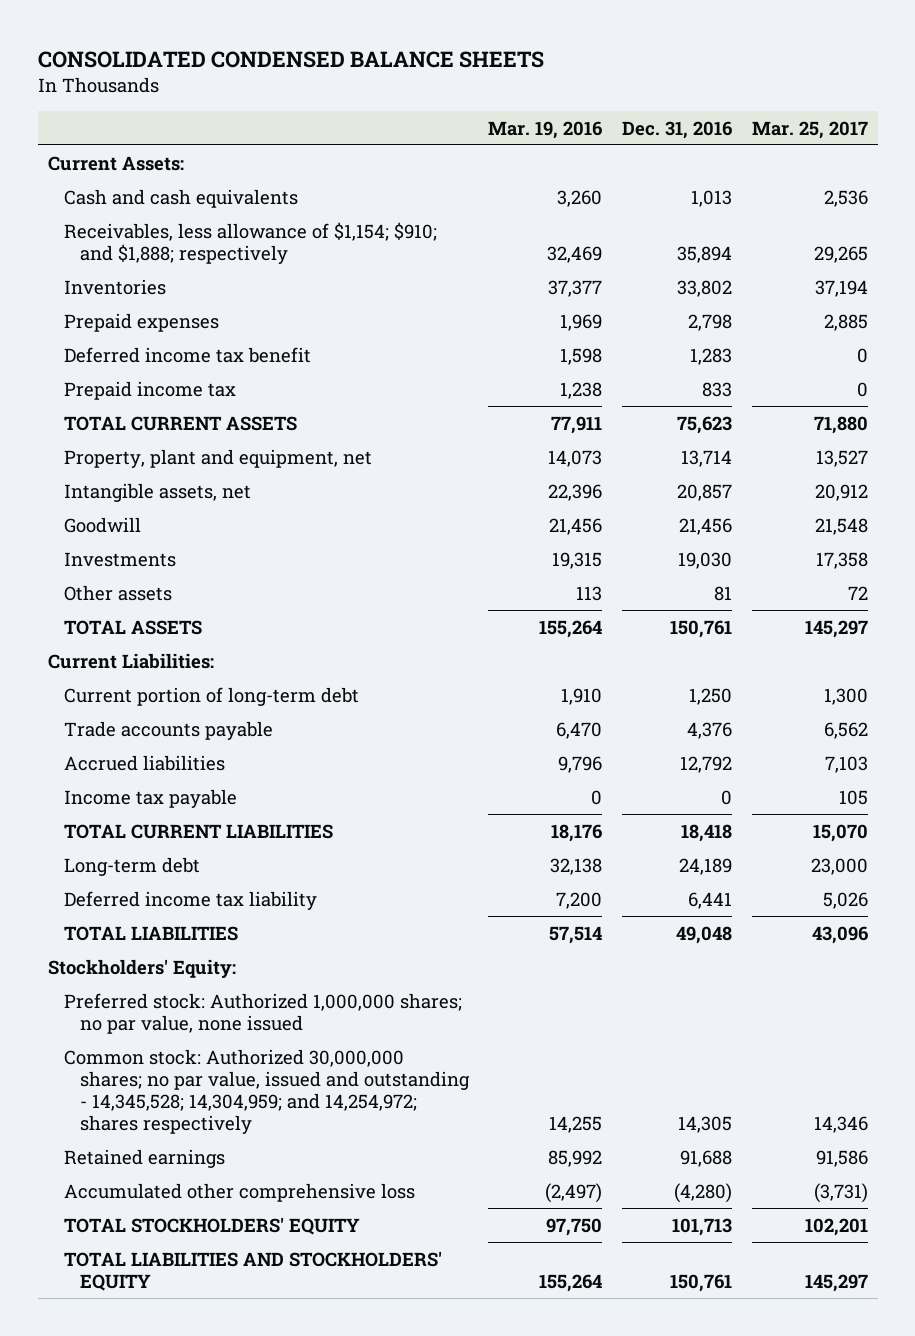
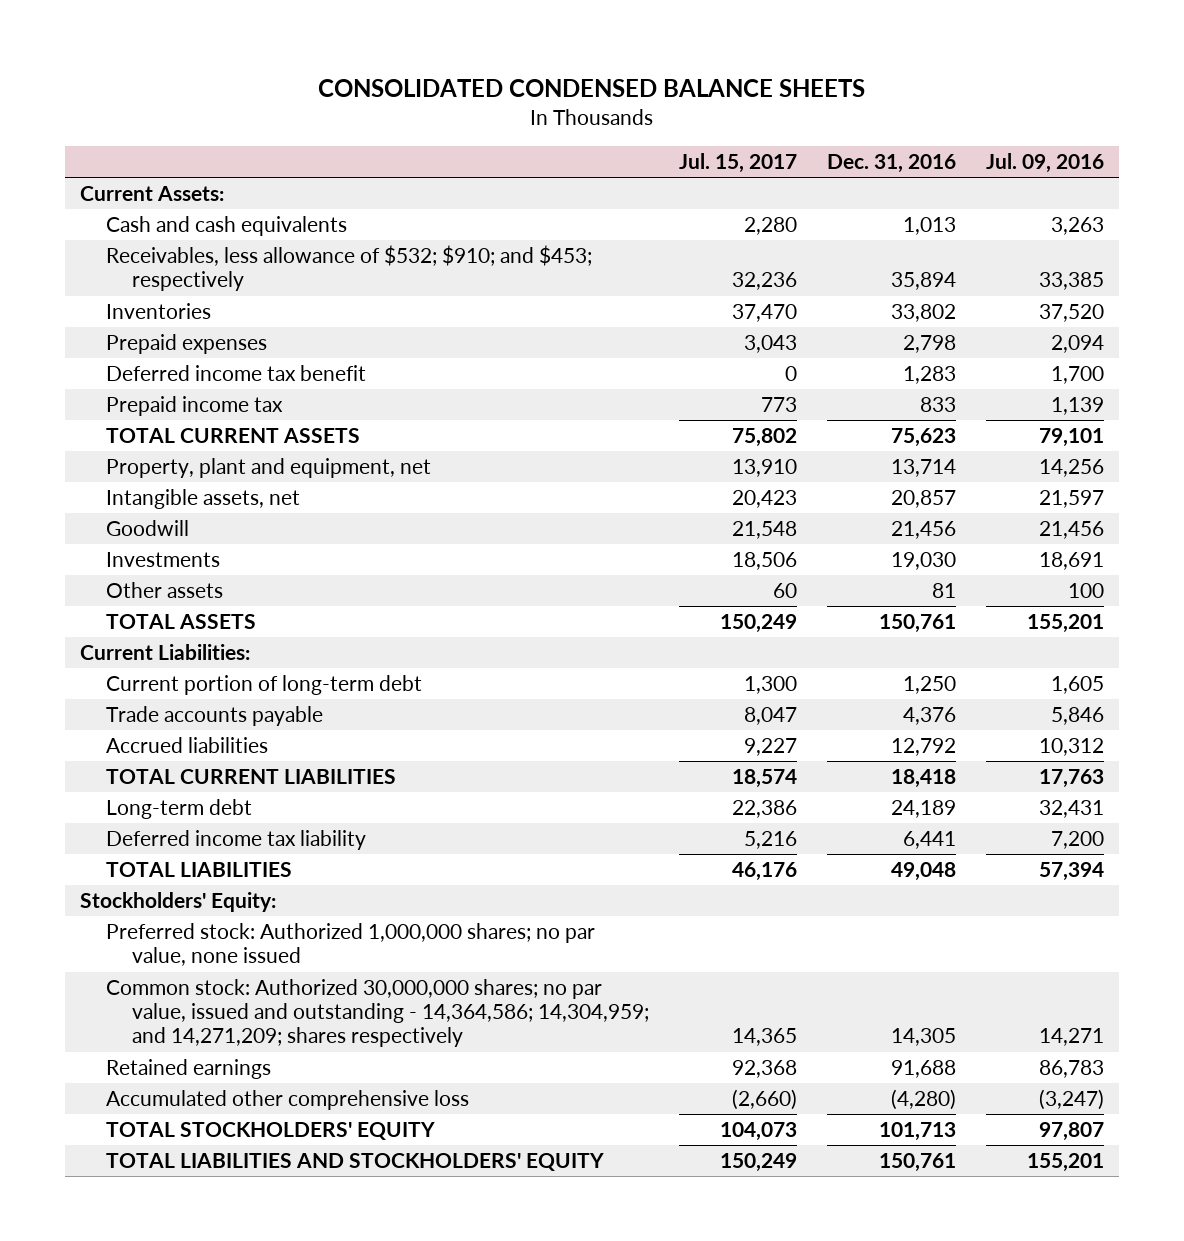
[488,120,603,139] Mar. 19, 2016 -> none
[751,120,868,139] Mar. 25, 2017 -> none
none -> [679,152,798,173] Jul. 15, 2017
none -> [985,152,1104,173] Jul. 09, 2016
[63,221,437,264] Receivables, less allowance of $1,154; $910; and $1,888; respectively -> [106,245,593,292] Receivables, less allowance of $532; $910; and $453; respectively
[63,788,237,808] Income tax payable -> none
[63,1048,470,1134] Common stock: Authorized 30,000,000 shares; no par value, issued and outstanding - 14,345,528; 14,304,959; and 14,254,972; shares respectively -> [106,979,650,1048] Common stock: Authorized 30,000,000 shares; no par value, issued and outstanding - 14,364,586; 14,304,959; and 14,271,209; shares respectively

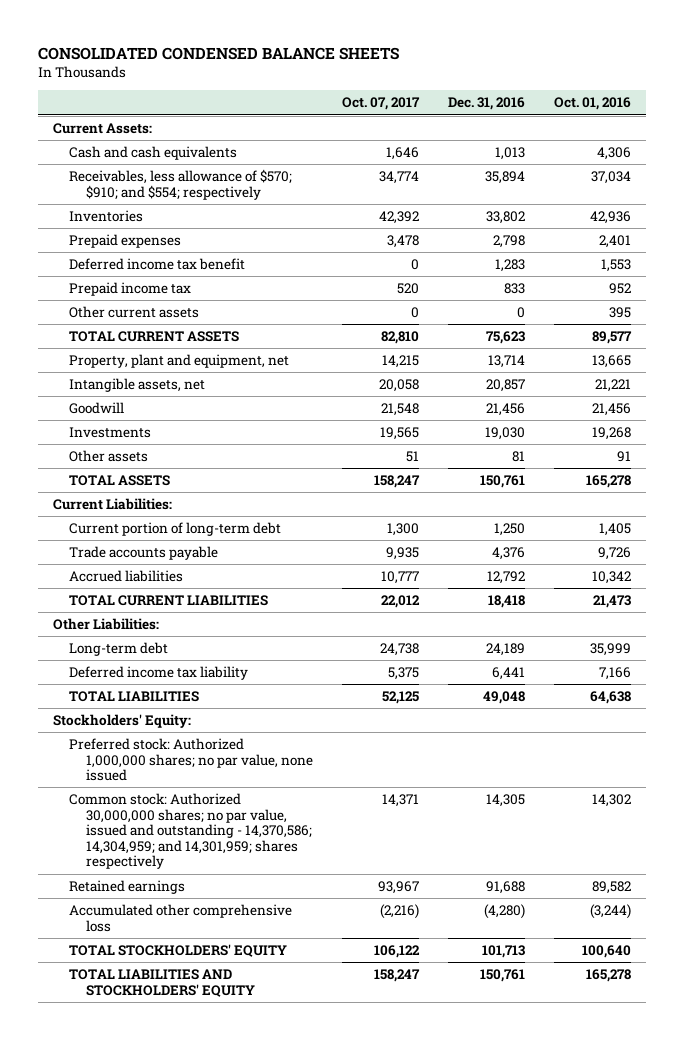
[679,152,798,173] Jul. 15, 2017 -> none
[985,152,1104,173] Jul. 09, 2016 -> none
none -> [342,97,421,111] Oct. 07, 2017
none -> [554,97,632,111] Oct. 01, 2016
[106,245,593,292] Receivables, less allowance of $532; $910; and $453; respectively -> [69,168,293,200] Receivables, less allowance of $570; $910; and $554; respectively
none -> [69,305,200,318] Other current assets
none -> [52,617,159,630] Other Liabilities:
[106,979,650,1048] Common stock: Authorized 30,000,000 shares; no par value, issued and outstanding - 14,364,586; 14,304,959; and 14,271,209; shares respectively -> [69,792,313,870] Common stock: Authorized 30,000,000 shares; no par value, issued and outstanding - 14,370,586; 14,304,959; and 14,301,959; shares respectively

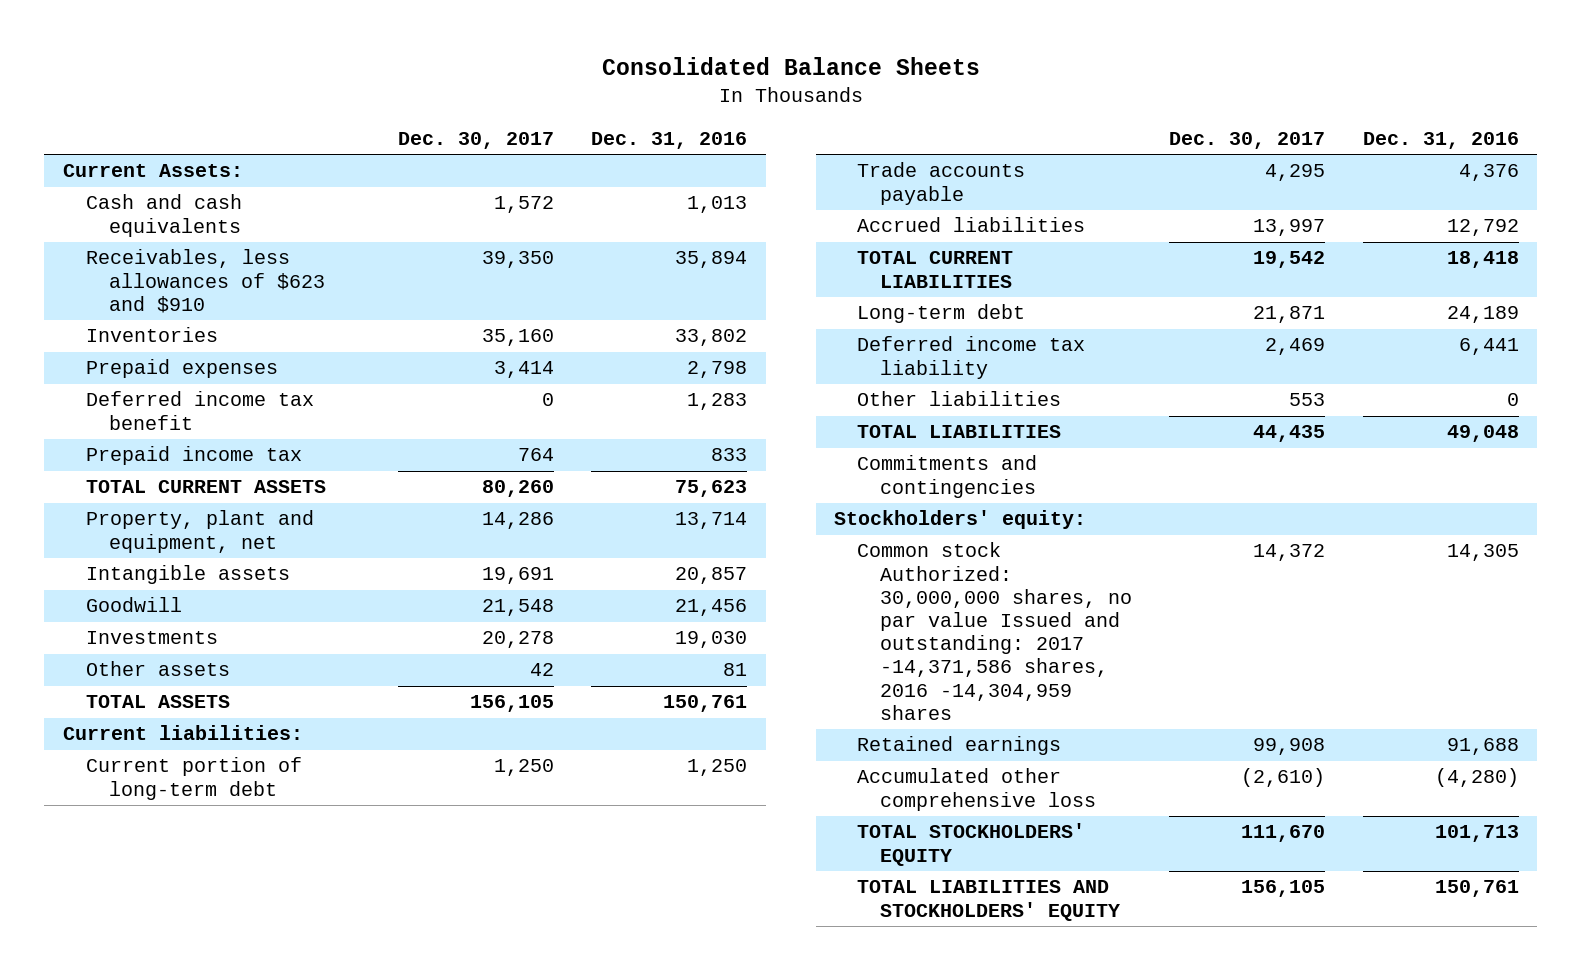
[38,46,400,60] CONSOLIDATED CONDENSED BALANCE SHEETS -> [601,57,980,76] Consolidated Balance Sheets
[342,97,421,111] Oct. 07, 2017 -> none
[554,97,632,111] Oct. 01, 2016 -> none
none -> [397,131,554,149] Dec. 30, 2017
[69,168,293,200] Receivables, less allowance of $570; $910; and $554; respectively -> [85,249,325,313] Receivables, less allowances of $623 and $910
[69,305,200,318] Other current assets -> none
[69,377,206,392] Intangible assets, net -> [85,565,290,585] Intangible assets
[52,497,172,510] Current Liabilities: -> [62,725,303,741] Current liabilities:
[52,617,159,630] Other Liabilities: -> none
none -> [857,391,1062,407] Other liabilities
[69,737,314,782] Preferred stock: Authorized 1,000,000 shares; no par value, none issued -> none
none -> [857,455,1038,498] Commitments and contingencies
[52,713,191,728] Stockholders' Equity: -> [834,510,1087,530] Stockholders' equity:
[69,792,313,870] Common stock: Authorized 30,000,000 shares; no par value, issued and outstanding - 14,370,586; 14,304,959; and 14,301,959; shares respectively -> [857,542,1133,720] Common stock Authorized: 30,000,000 shares, no par value Issued and outstanding: 2017 -14,371,586 shares, 2016 -14,304,959 shares

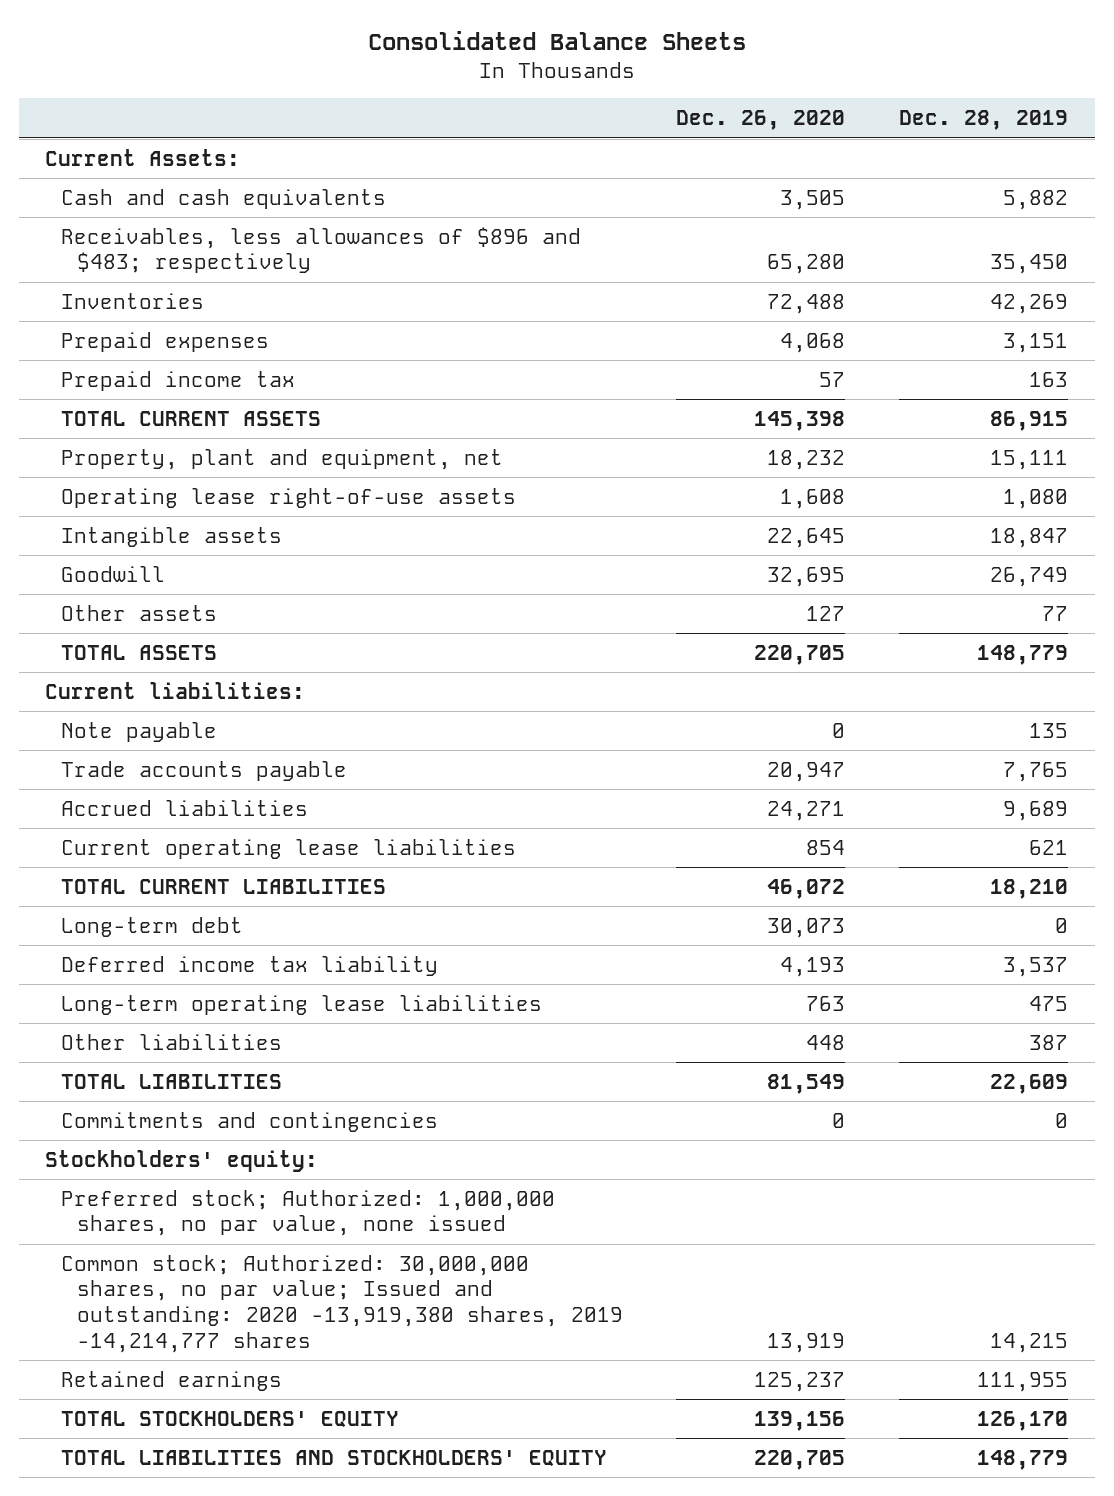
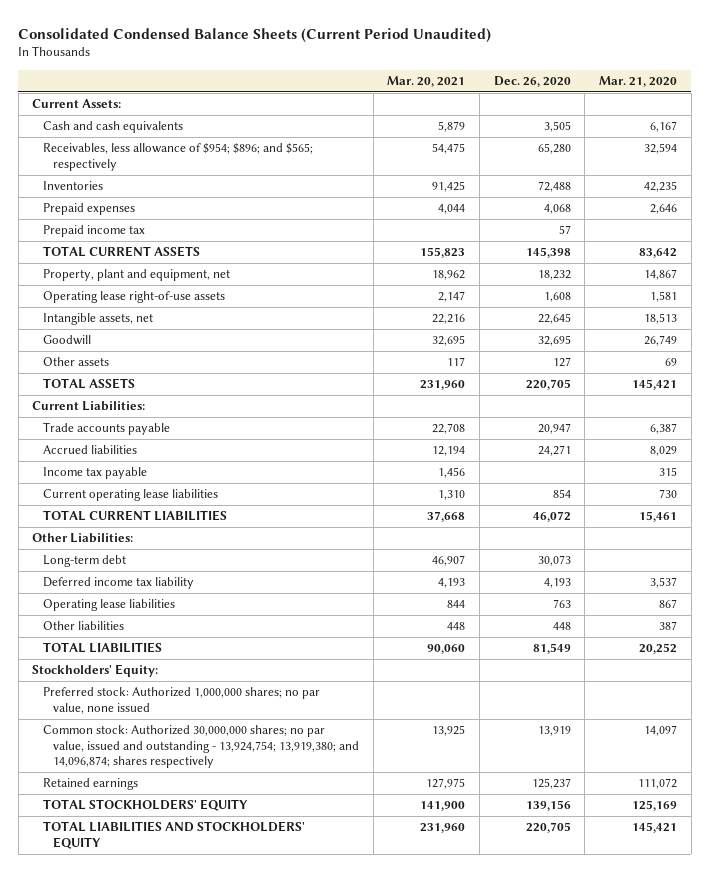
[367,31,746,51] Consolidated Balance Sheets -> [18,27,492,43] Consolidated Condensed Balance Sheets (Current Period Unaudited)
[899,110,1069,131] Dec. 28, 2019 -> none
none -> [387,76,466,88] Mar. 20, 2021
none -> [599,76,678,88] Mar. 21, 2020
[61,226,582,274] Receivables, less allowances of $896 and $483; respectively -> [42,143,313,171] Receivables, less allowance of $954; $896; and $565; respectively
[61,526,283,547] Intangible assets -> [42,313,153,326] Intangible assets, net
[61,721,218,742] Note payable -> none
[45,681,306,699] Current liabilities: -> [32,401,146,412] Current Liabilities:
none -> [42,467,147,480] Income tax payable
none -> [32,533,134,544] Other Liabilities:
[61,994,543,1015] Long-term operating lease liabilities -> [42,599,175,612] Operating lease liabilities
[61,1111,439,1132] Commitments and contingencies -> none
[45,1149,319,1172] Stockholders' equity: -> [32,664,159,678] Stockholders' Equity:
[61,1189,556,1237] Preferred stock; Authorized: 1,000,000 shares, no par value, none issued -> [42,687,320,714] Preferred stock: Authorized 1,000,000 shares; no par value, none issued
[61,1254,623,1353] Common stock; Authorized: 30,000,000 shares, no par value; Issued and outstanding: 2020 -13,919,380 shares, 2019 -14,214,777 shares -> [42,725,359,768] Common stock: Authorized 30,000,000 shares; no par value, issued and outstanding - 13,924,754; 13,919,380; and 14,096,874; shares respectively

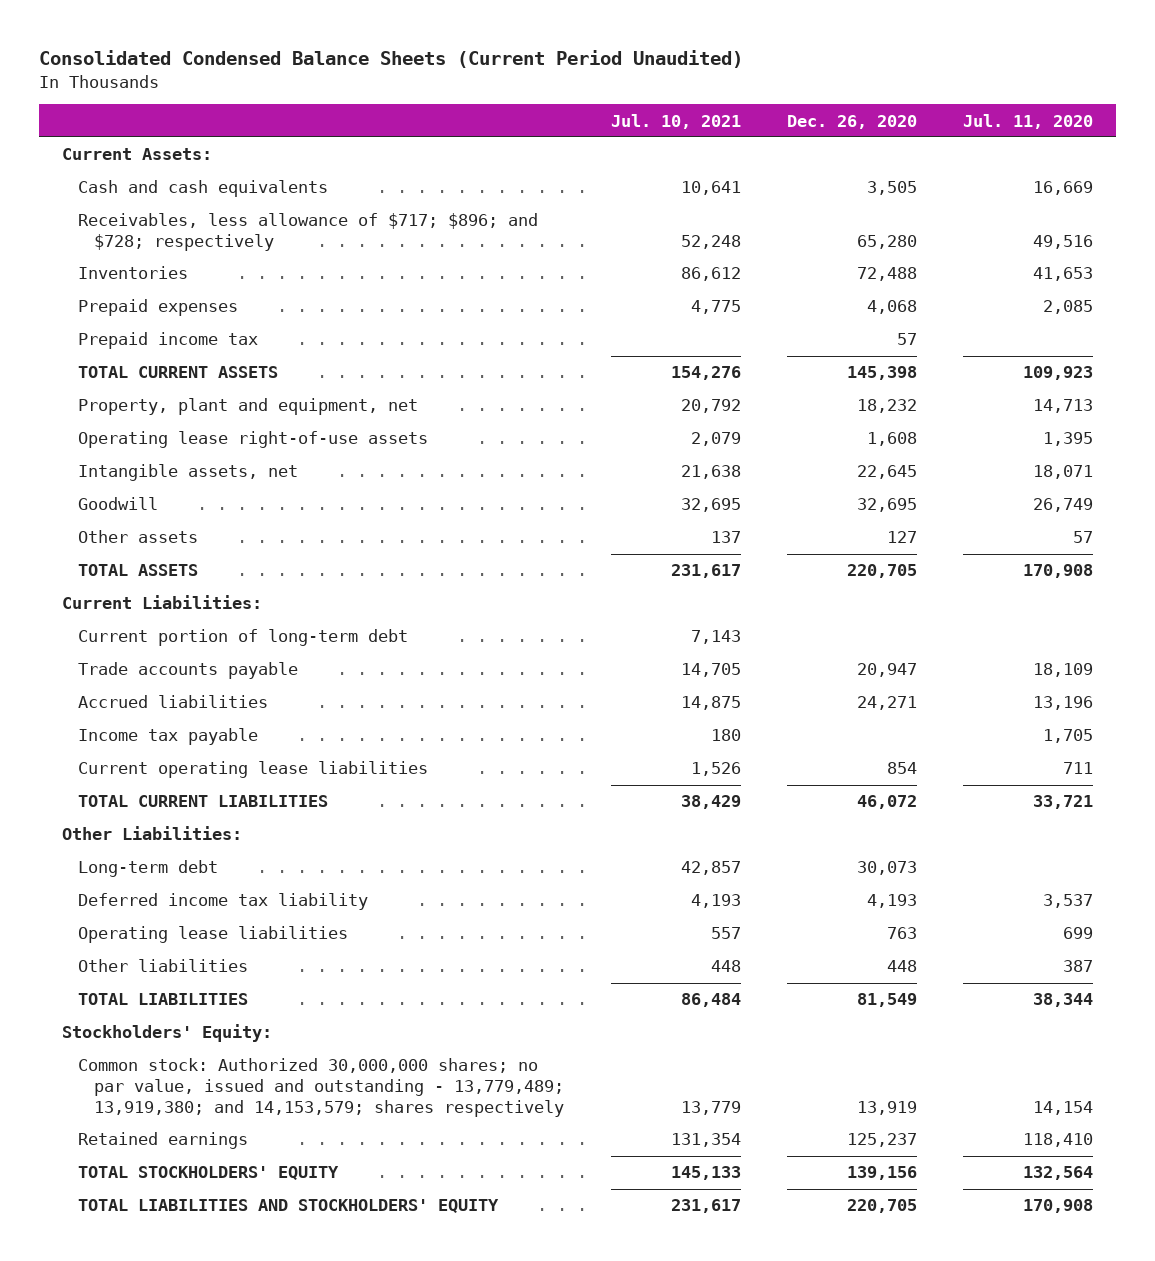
[387,76,466,88] Mar. 20, 2021 -> none
[599,76,678,88] Mar. 21, 2020 -> none
none -> [610,113,741,129] Jul. 10, 2021
none -> [962,113,1093,129] Jul. 11, 2020
[42,143,313,171] Receivables, less allowance of $954; $896; and $565; respectively -> [78,213,539,252] Receivables, less allowance of $717; $896; and $728; respectively
none -> [78,629,409,647] Current portion of long-term debt
[42,687,320,714] Preferred stock: Authorized 1,000,000 shares; no par value, none issued -> none
[42,725,359,768] Common stock: Authorized 30,000,000 shares; no par value, issued and outstanding - 13,924,754; 13,919,380; and 14,096,874; shares respectively -> [78,1058,565,1117] Common stock: Authorized 30,000,000 shares; no par value, issued and outstanding - 13,779,489; 13,919,380; and 14,153,579; shares respectively

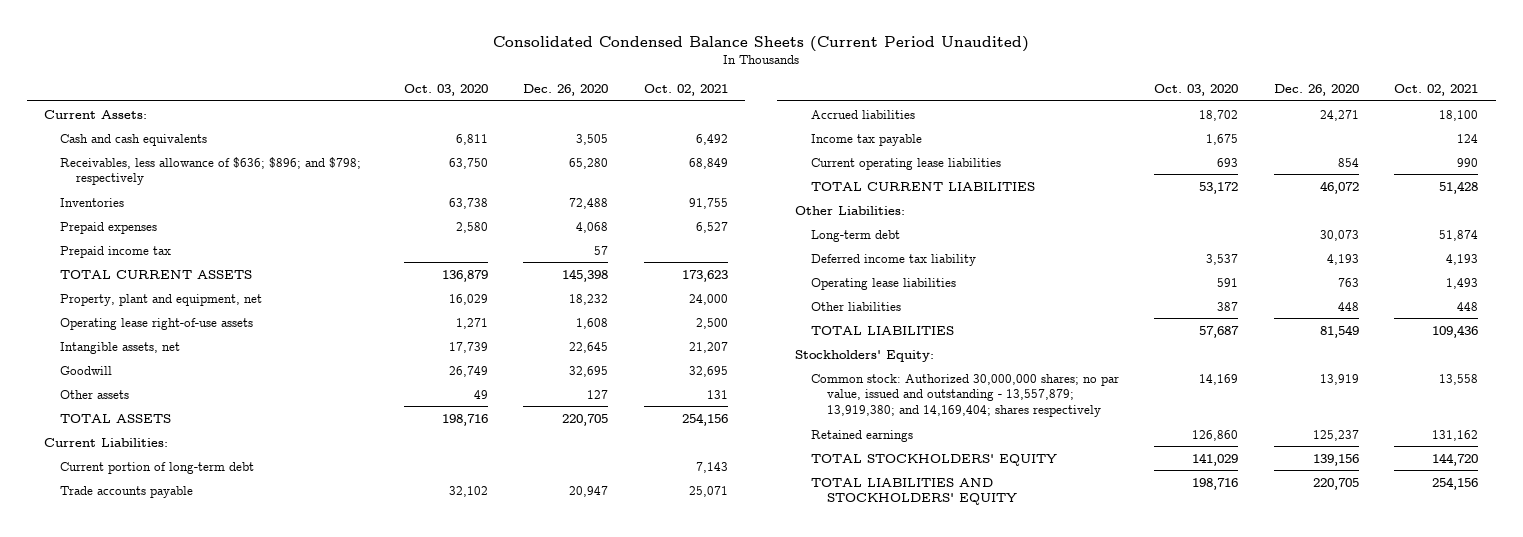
[610,113,741,129] Jul. 10, 2021 -> none
[962,113,1093,129] Jul. 11, 2020 -> none
none -> [403,84,488,97] Oct. 03, 2020
none -> [643,84,728,97] Oct. 02, 2021
[78,213,539,252] Receivables, less allowance of $717; $896; and $728; respectively -> [60,156,362,186] Receivables, less allowance of $636; $896; and $798; respectively
[78,1058,565,1117] Common stock: Authorized 30,000,000 shares; no par value, issued and outstanding - 13,779,489; 13,919,380; and 14,153,579; shares respectively -> [810,373,1119,417] Common stock: Authorized 30,000,000 shares; no par value, issued and outstanding - 13,557,879; 13,919,380; and 14,169,404; shares respectively

